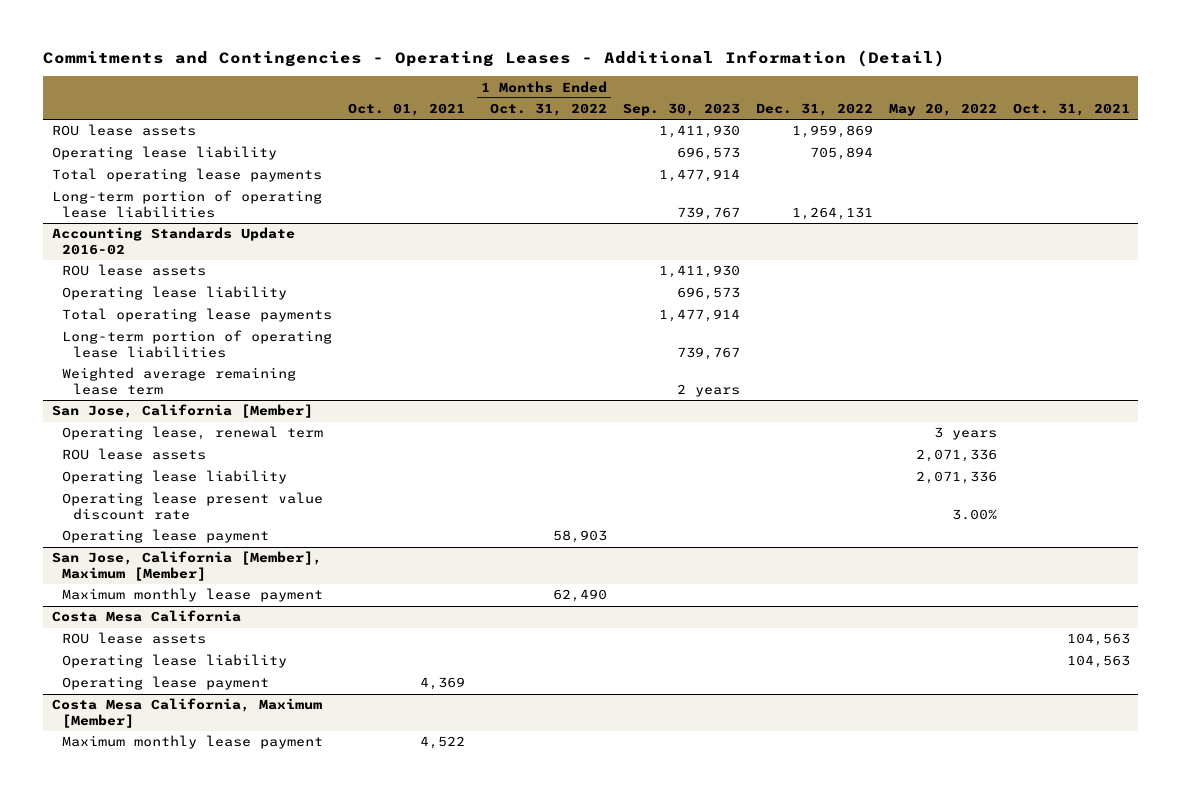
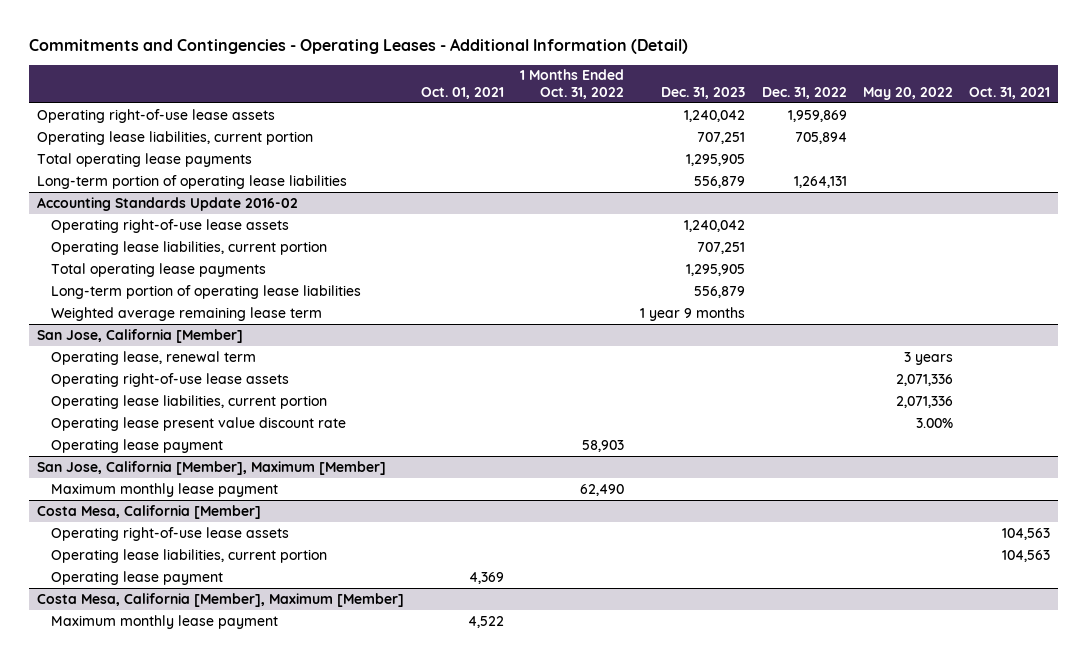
[623,103,741,117] Sep. 30, 2023 -> none
none -> [661,86,746,99] Dec. 31, 2023
[51,124,196,137] ROU lease assets -> [37,108,276,123] Operating right-of-use lease assets
[51,146,277,161] Operating lease liability -> [37,130,314,145] Operating lease liabilities, current portion
[62,264,207,277] ROU lease assets -> [50,218,289,233] Operating right-of-use lease assets
[62,286,288,301] Operating lease liability -> [50,240,327,255] Operating lease liabilities, current portion
[62,448,207,461] ROU lease assets -> [50,372,289,387] Operating right-of-use lease assets
[62,470,288,485] Operating lease liability -> [50,394,327,409] Operating lease liabilities, current portion
[51,610,241,623] Costa Mesa California -> [37,504,262,519] Costa Mesa, California [Member]
[62,632,207,645] ROU lease assets -> [50,526,289,541] Operating right-of-use lease assets
[62,654,288,669] Operating lease liability -> [50,548,327,563] Operating lease liabilities, current portion
[51,698,322,728] Costa Mesa California, Maximum [Member] -> [37,592,405,607] Costa Mesa, California [Member], Maximum [Member]

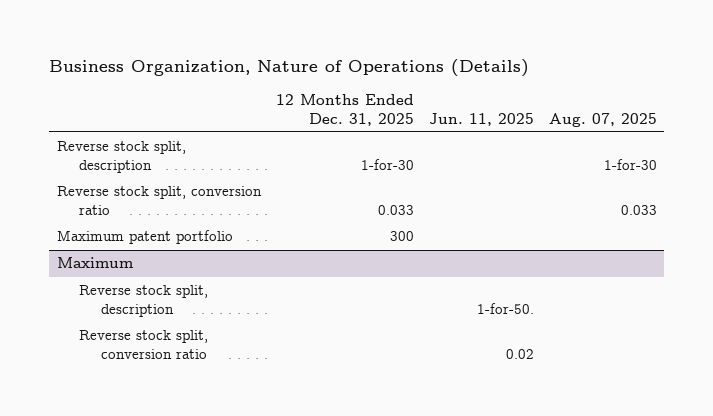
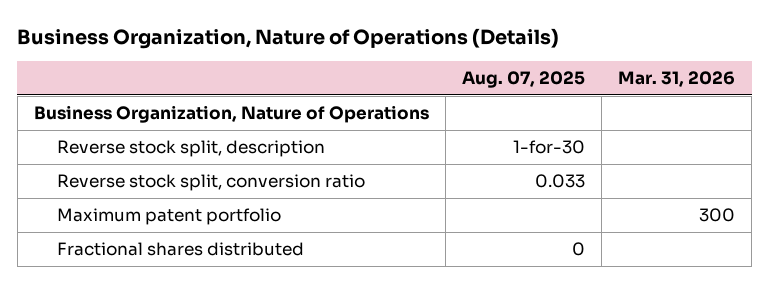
[275,94,414,126] 12 Months Ended Dec. 31, 2025 -> none
[428,112,534,126] Jun. 11, 2025 -> none
none -> [617,70,735,87] Mar. 31, 2026
none -> [33,105,429,124] Business Organization, Nature of Operations
[56,257,133,269] Maximum -> none
[78,285,208,318] Reverse stock split, description -> none
[78,330,208,360] Reverse stock split, conversion ratio -> none
none -> [56,242,304,257] Fractional shares distributed

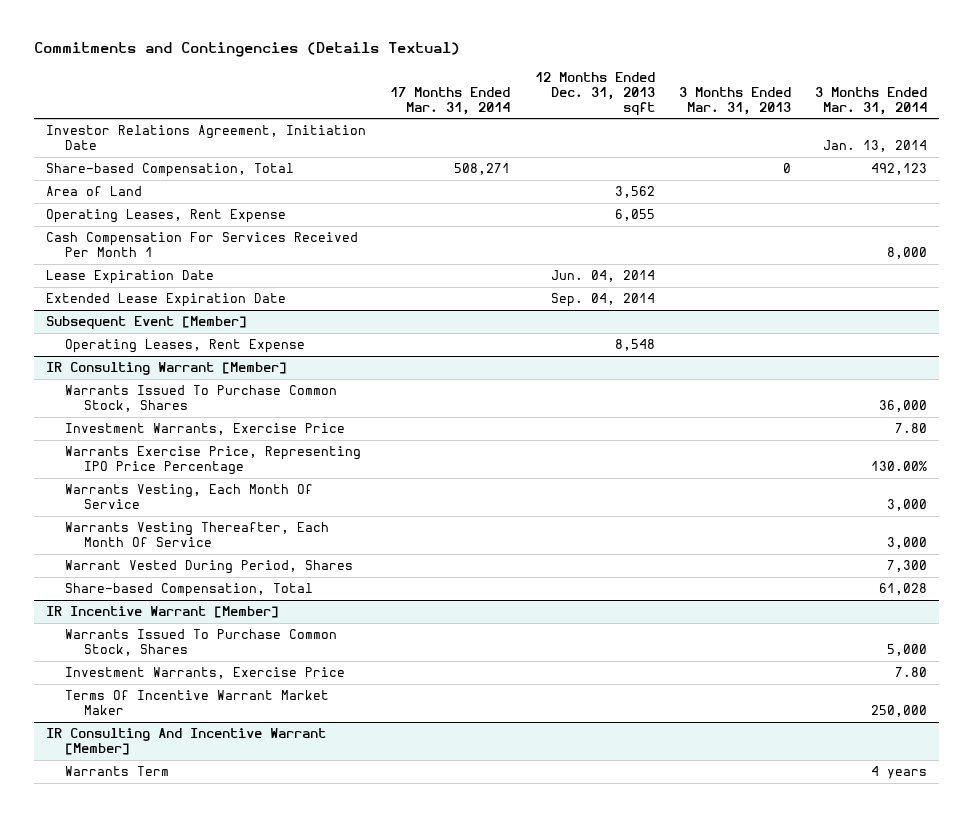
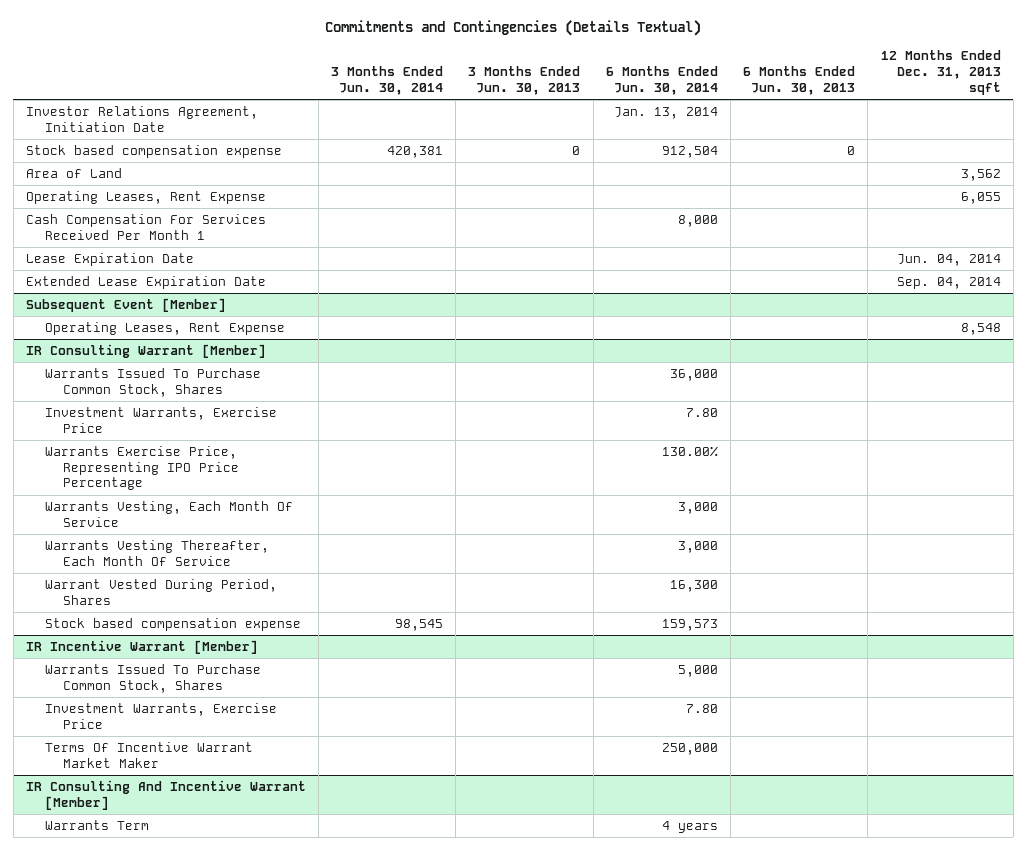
[390,86,511,115] 17 Months Ended Mar. 31, 2014 -> none
[678,86,791,115] 3 Months Ended Mar. 31, 2013 -> none
[815,86,928,115] 3 Months Ended Mar. 31, 2014 -> none
none -> [331,66,444,95] 3 Months Ended Jun. 30, 2014
none -> [468,66,581,95] 3 Months Ended Jun. 30, 2013
none -> [605,66,718,95] 6 Months Ended Jun. 30, 2014
none -> [743,66,856,95] 6 Months Ended Jun. 30, 2013
[45,163,294,178] Share-based Compensation, Total -> [25,144,282,158] Stock based compensation expense
[64,583,313,598] Share-based Compensation, Total -> [44,617,301,631] Stock based compensation expense

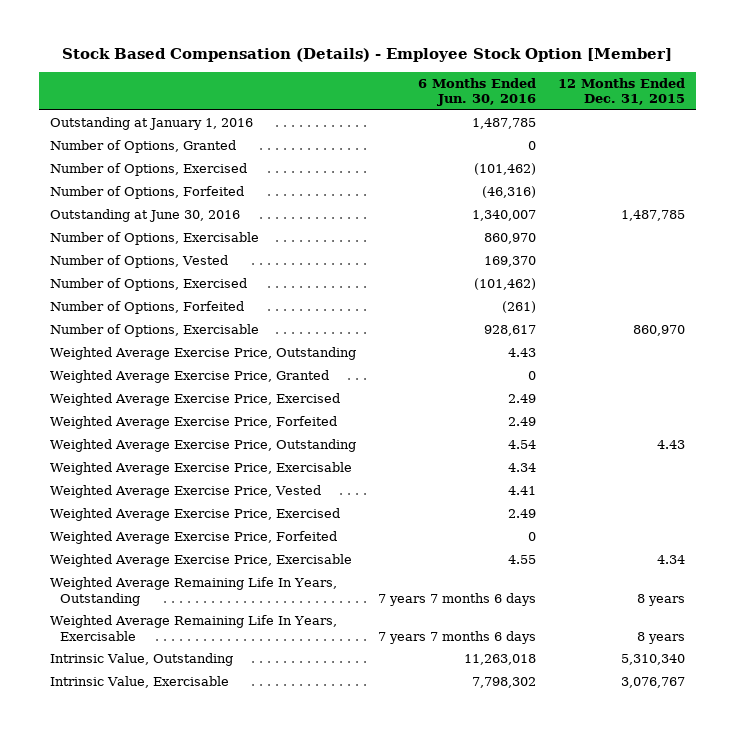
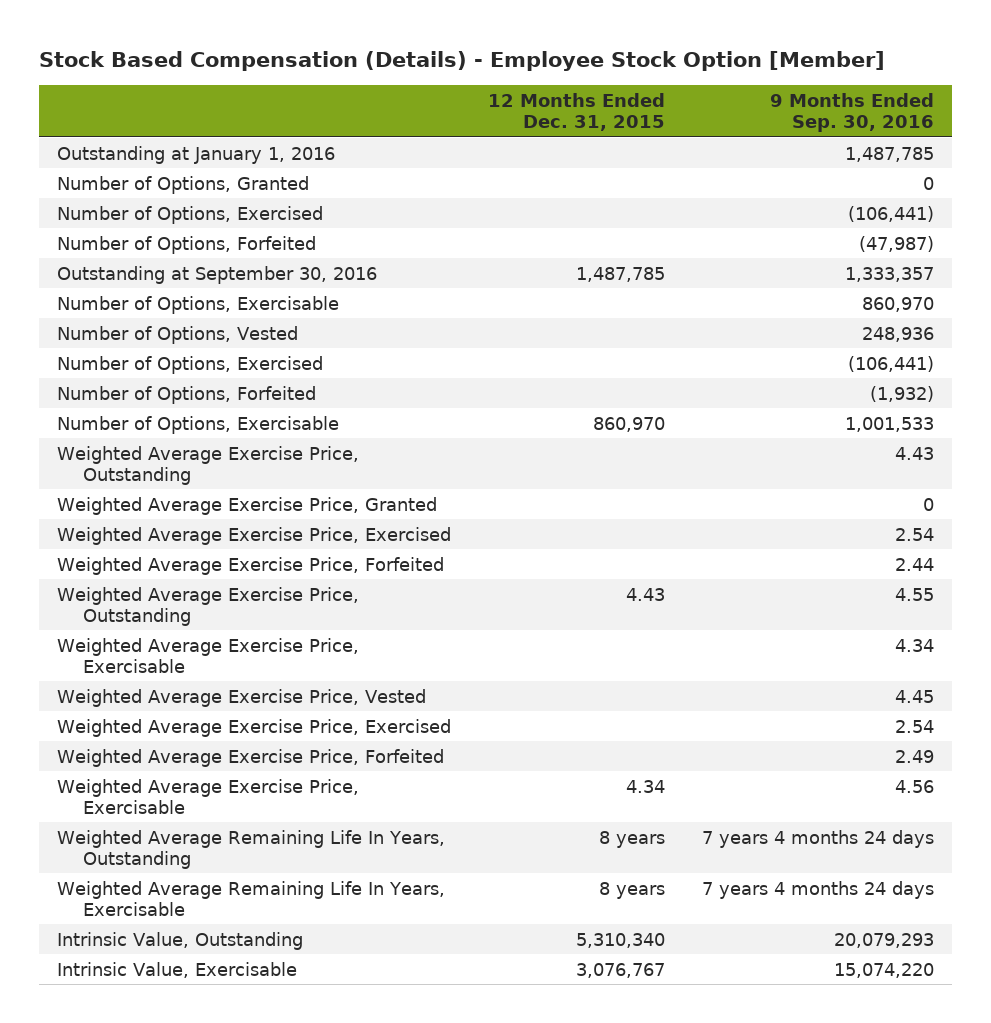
[417,77,536,107] 6 Months Ended Jun. 30, 2016 -> none
none -> [769,92,934,133] 9 Months Ended Sep. 30, 2016
[49,209,240,223] Outstanding at June 30, 2016 -> [57,265,378,284] Outstanding at September 30, 2016

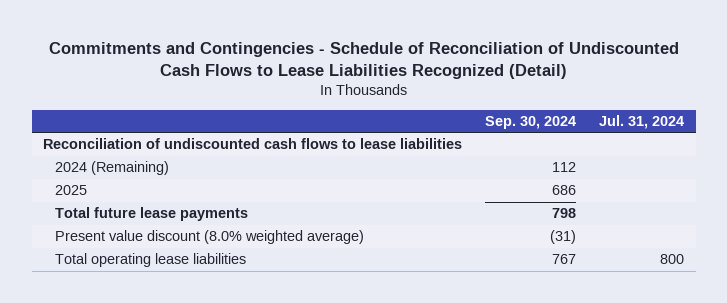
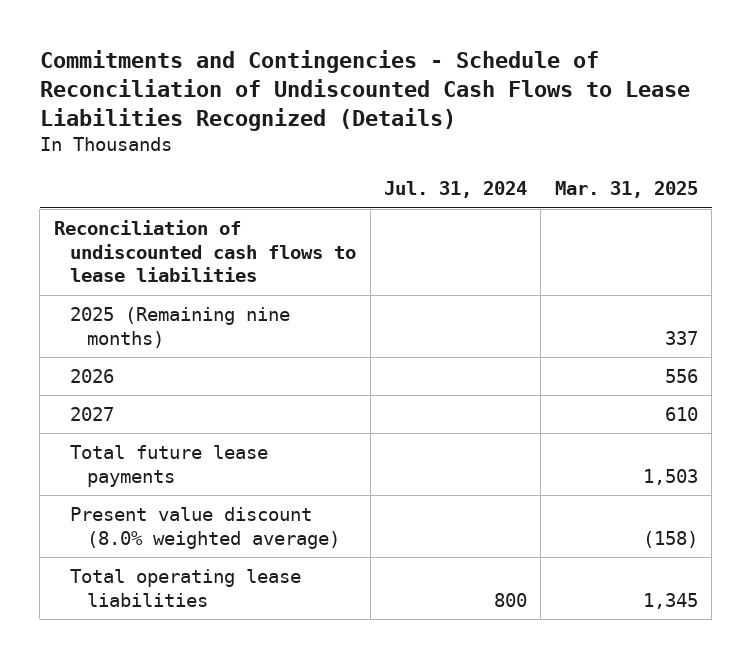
[48,42,679,80] Commitments and Contingencies - Schedule of Reconciliation of Undiscounted Cash Flows to Lease Liabilities Recognized (Detail) -> [39,50,690,131] Commitments and Contingencies - Schedule of Reconciliation of Undiscounted Cash Flows to Lease Liabilities Recognized (Details)
[485,115,577,129] Sep. 30, 2024 -> none
none -> [554,181,698,199] Mar. 31, 2025
[54,161,169,176] 2024 (Remaining) -> [70,306,291,348] 2025 (Remaining nine months)
[54,185,87,196] 2025 -> [70,368,115,383] 2026
none -> [70,406,115,421] 2027

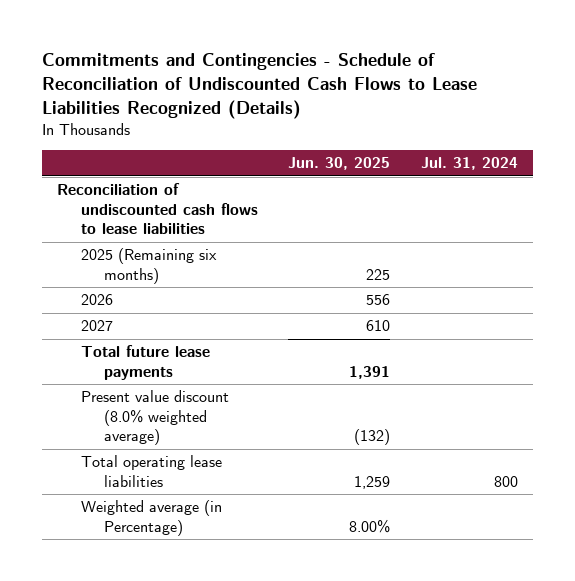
[554,181,698,199] Mar. 31, 2025 -> none
none -> [288,157,391,171] Jun. 30, 2025
[70,306,291,348] 2025 (Remaining nine months) -> [80,248,217,284] 2025 (Remaining six months)
none -> [80,500,222,536] Weighted average (in Percentage)

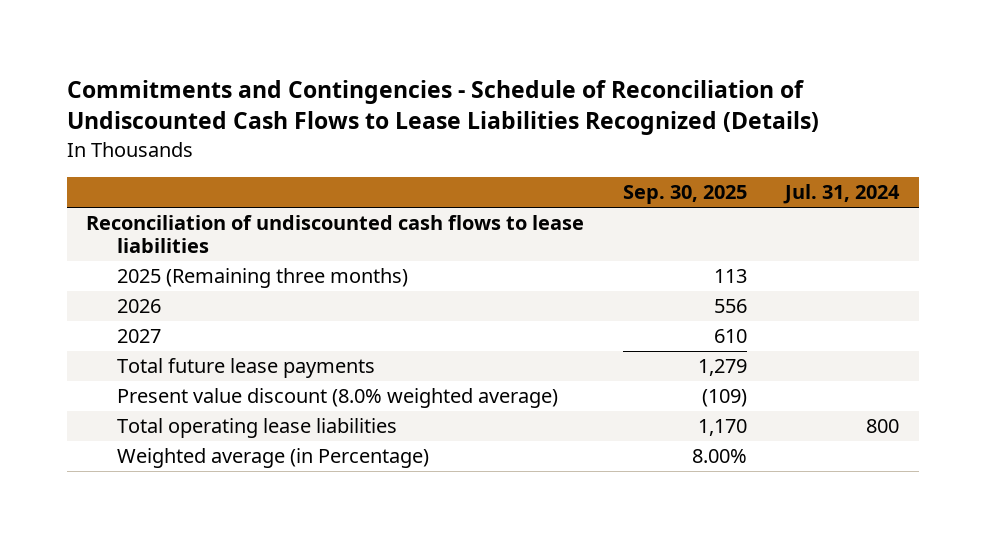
[288,157,391,171] Jun. 30, 2025 -> none
none -> [622,185,747,205] Sep. 30, 2025
[80,248,217,284] 2025 (Remaining six months) -> [116,268,408,289] 2025 (Remaining three months)

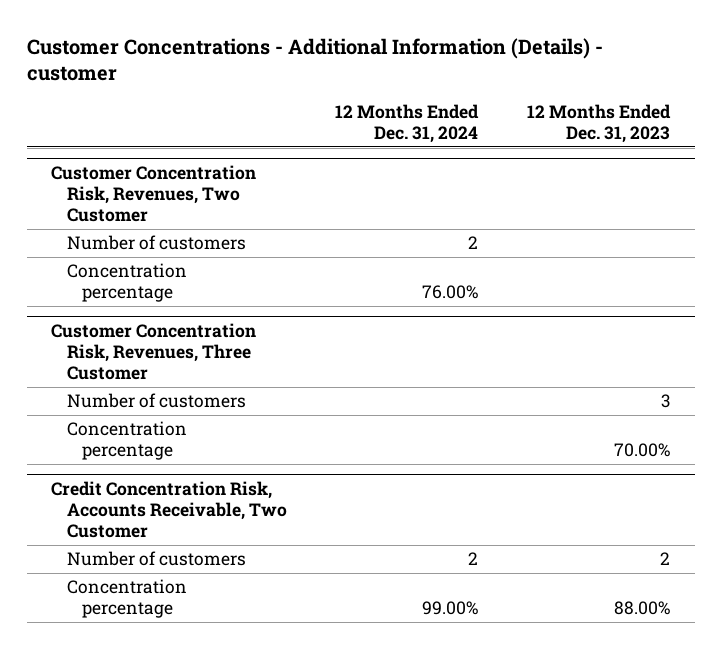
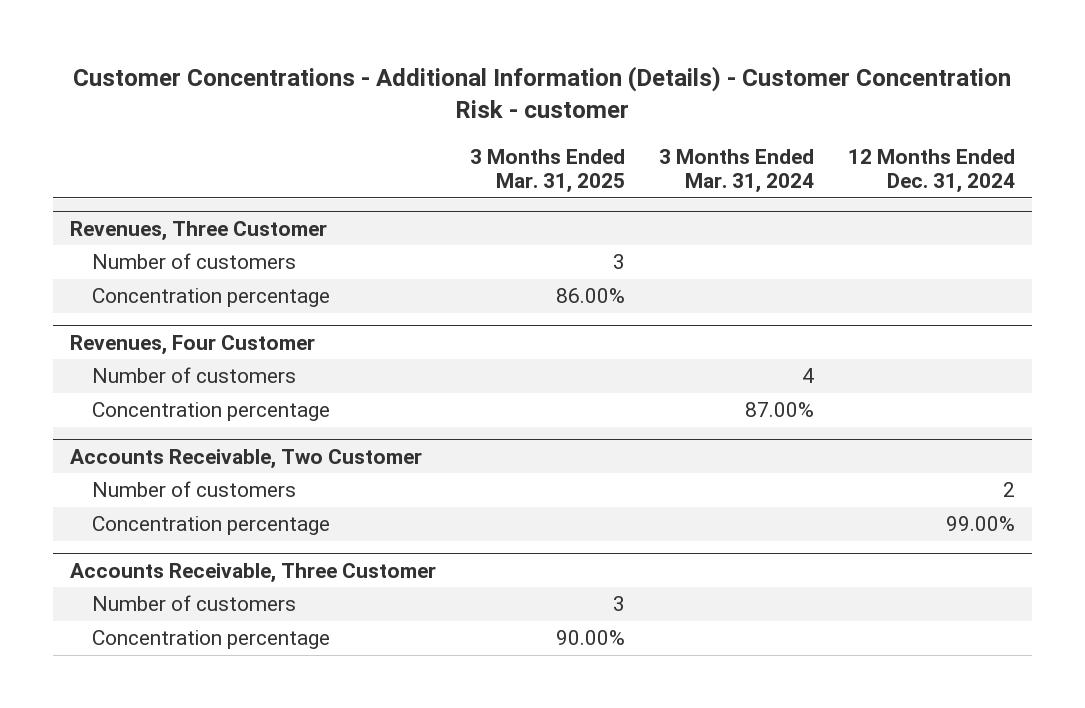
[26,37,603,82] Customer Concentrations - Additional Information (Details) - customer -> [73,65,1012,119] Customer Concentrations - Additional Information (Details) - Customer Concentration Risk - customer
[527,103,672,143] 12 Months Ended Dec. 31, 2023 -> none
none -> [469,148,625,194] 3 Months Ended Mar. 31, 2025
none -> [658,148,814,194] 3 Months Ended Mar. 31, 2024
[51,164,257,222] Customer Concentration Risk, Revenues, Two Customer -> none
[66,235,246,251] Number of customers -> none
[66,263,187,303] Concentration percentage -> none
[51,322,257,380] Customer Concentration Risk, Revenues, Three Customer -> [70,220,328,241] Revenues, Three Customer
none -> [70,334,316,355] Revenues, Four Customer
none -> [91,367,296,384] Number of customers
none -> [91,402,330,422] Concentration percentage
[51,480,287,538] Credit Concentration Risk, Accounts Receivable, Two Customer -> [70,448,423,469] Accounts Receivable, Two Customer
none -> [70,562,437,583] Accounts Receivable, Three Customer
none -> [91,595,296,612] Number of customers
none -> [91,630,330,650] Concentration percentage

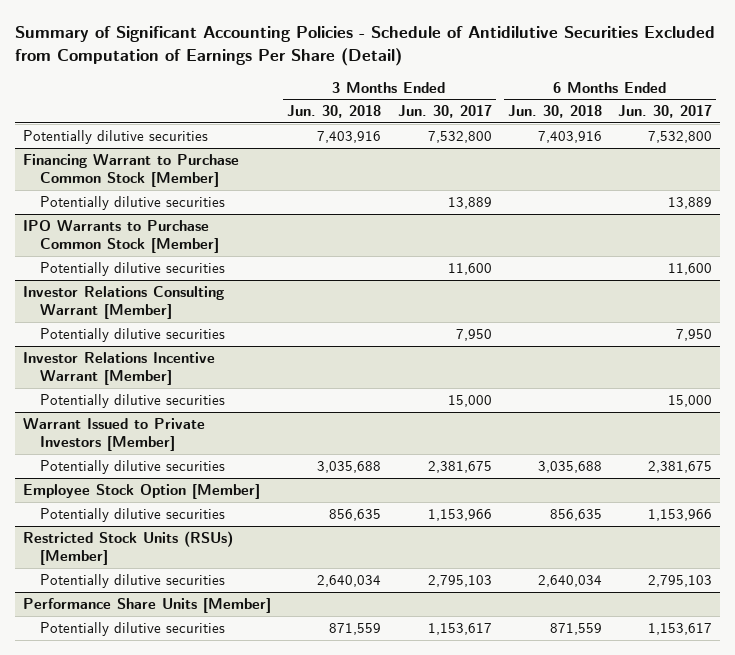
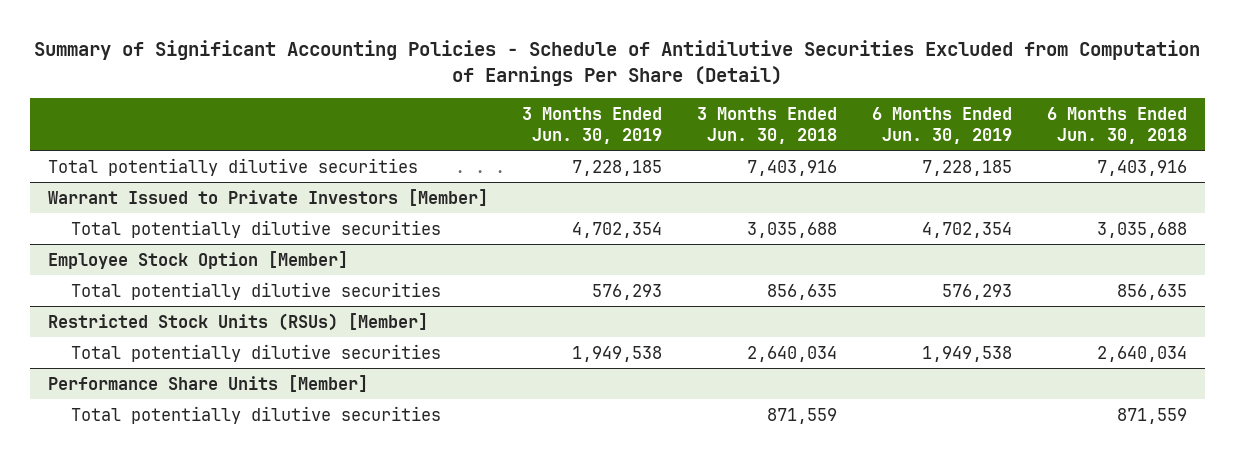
[397,105,492,119] Jun. 30, 2017 -> none
[618,105,713,119] Jun. 30, 2017 -> none
none -> [522,107,663,144] 3 Months Ended Jun. 30, 2019
none -> [872,107,1013,144] 6 Months Ended Jun. 30, 2019
[22,153,239,188] Financing Warrant to Purchase Common Stock [Member] -> none
[39,195,225,210] Potentially dilutive securities -> none
[22,219,219,254] IPO Warrants to Purchase Common Stock [Member] -> none
[39,261,225,276] Potentially dilutive securities -> none
[22,285,224,320] Investor Relations Consulting Warrant [Member] -> none
[39,327,225,342] Potentially dilutive securities -> none
[22,351,215,386] Investor Relations Incentive Warrant [Member] -> none
[39,393,225,408] Potentially dilutive securities -> none
[22,129,208,144] Potentially dilutive securities -> [47,157,418,176] Total potentially dilutive securities
[39,459,225,474] Potentially dilutive securities -> [71,219,442,238] Total potentially dilutive securities
[39,507,225,522] Potentially dilutive securities -> [71,281,442,300] Total potentially dilutive securities
[39,573,225,588] Potentially dilutive securities -> [71,343,442,362] Total potentially dilutive securities
[39,621,225,636] Potentially dilutive securities -> [71,405,442,424] Total potentially dilutive securities

